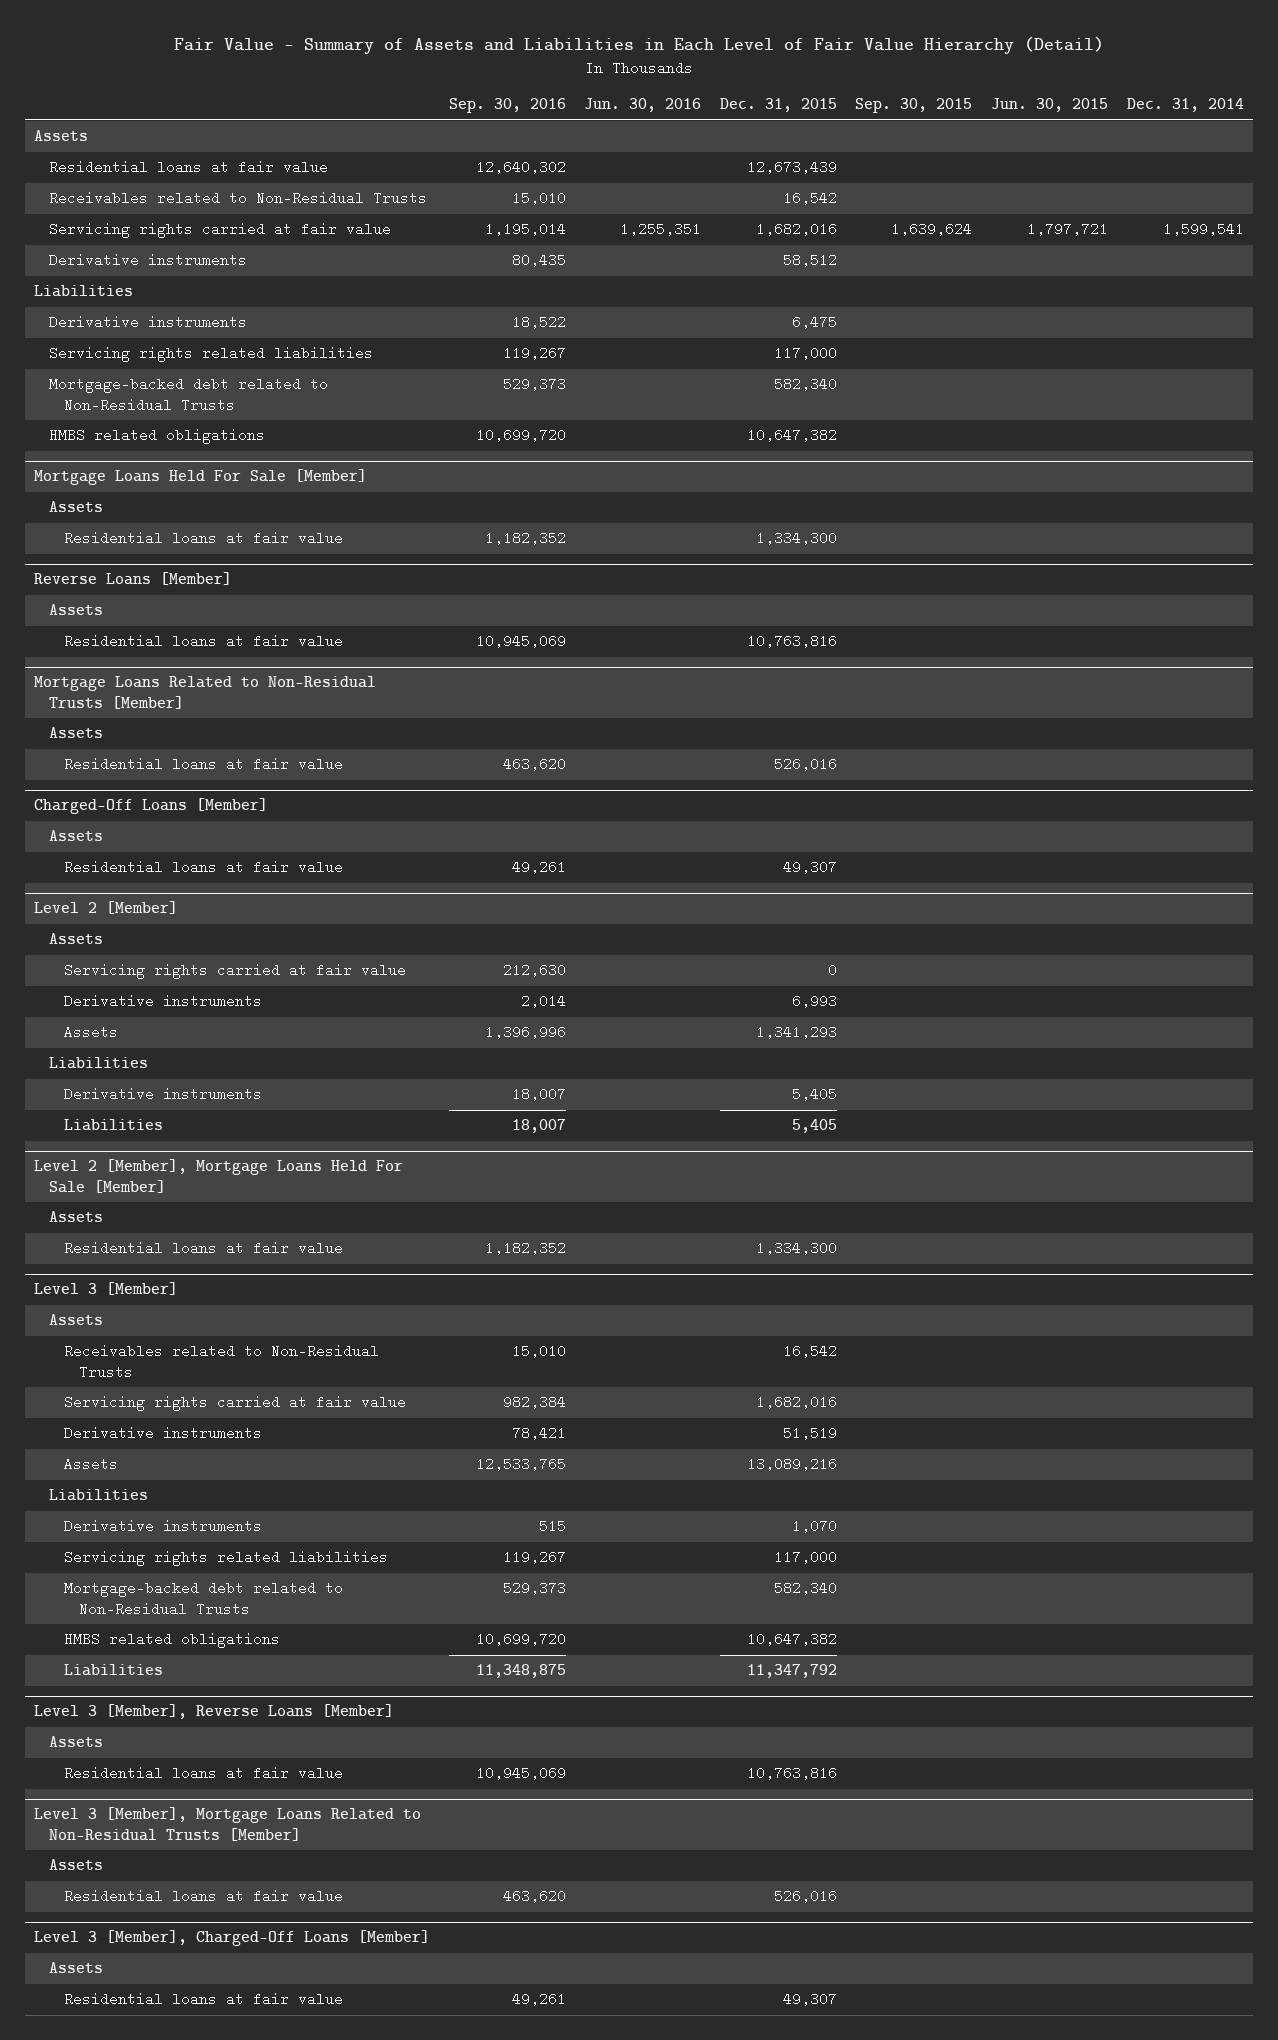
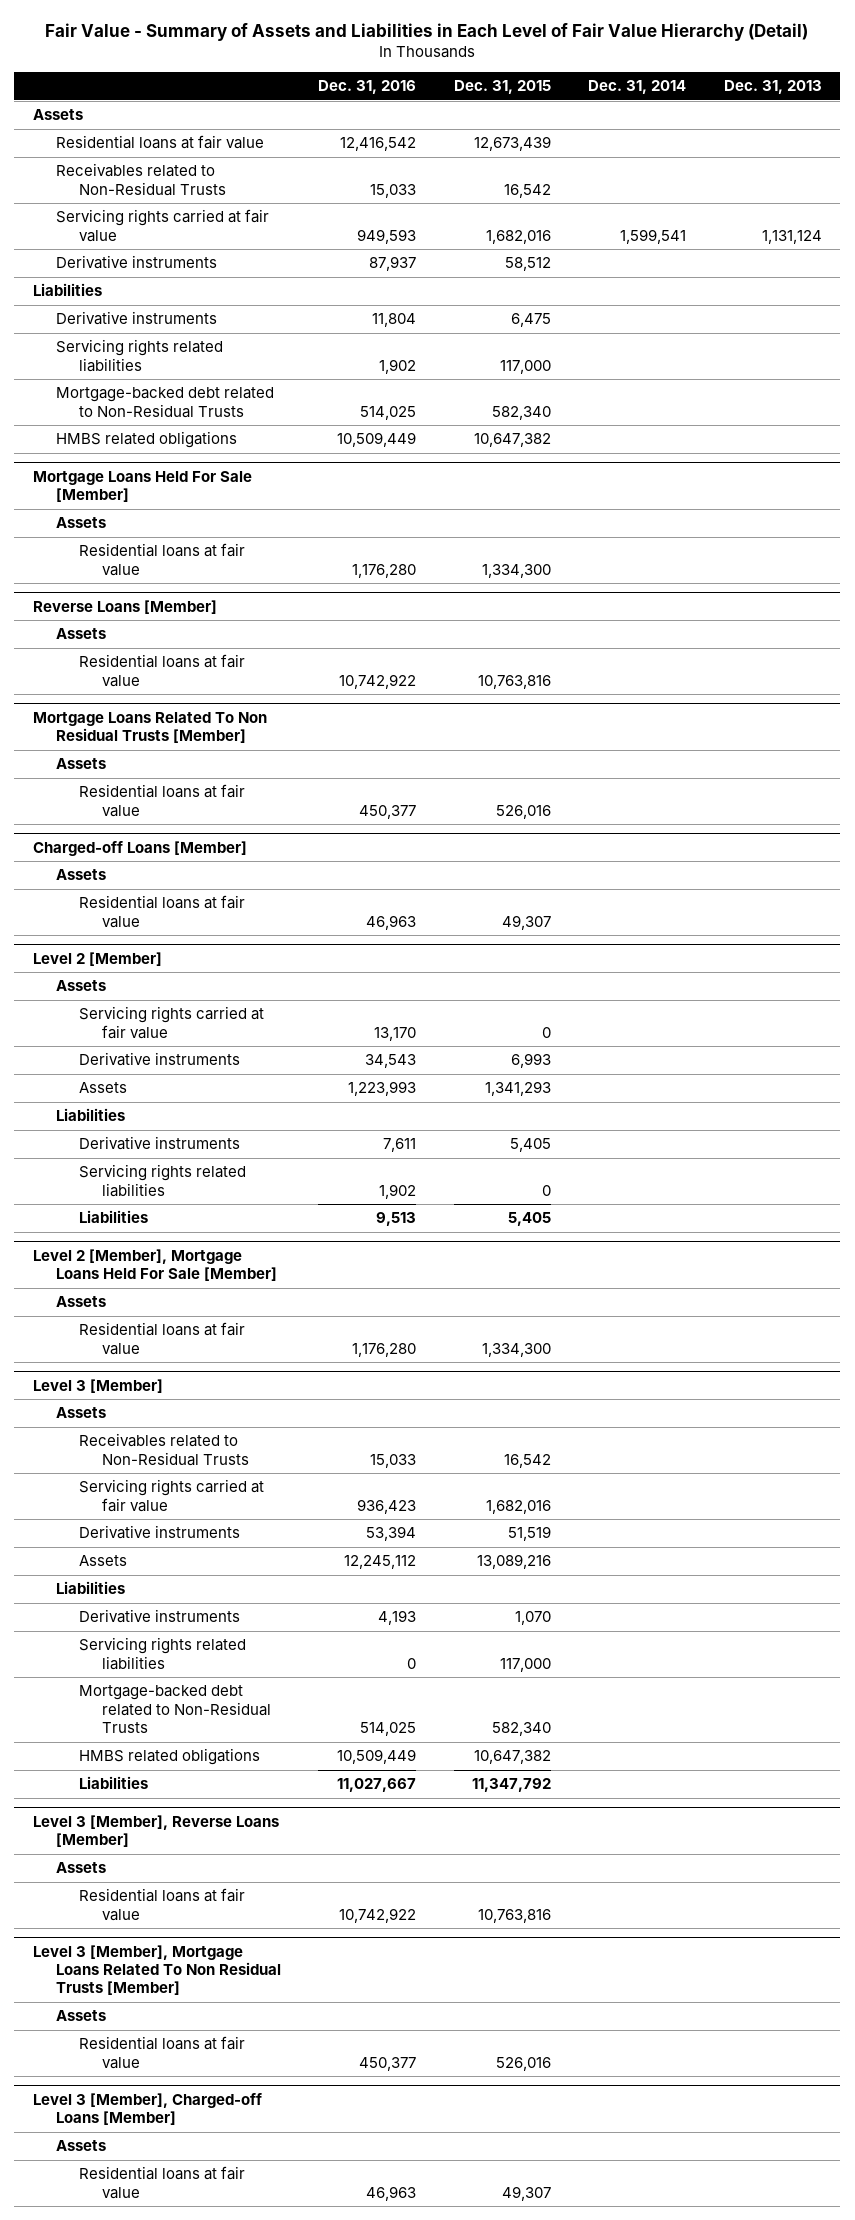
[448,98,566,114] Sep. 30, 2016 -> none
[584,98,702,113] Jun. 30, 2016 -> none
[855,98,973,114] Sep. 30, 2015 -> none
[990,98,1108,113] Jun. 30, 2015 -> none
none -> [318,80,417,95] Dec. 31, 2016
none -> [723,80,822,95] Dec. 31, 2013
[34,676,377,709] Mortgage Loans Related to Non-Residual Trusts [Member] -> [32,711,267,743] Mortgage Loans Related To Non Residual Trusts [Member]
[34,798,269,815] Charged-Off Loans [Member] -> [32,840,247,856] Charged-off Loans [Member]
none -> [78,1164,246,1197] Servicing rights related liabilities
[34,1807,422,1841] Level 3 [Member], Mortgage Loans Related to Non-Residual Trusts [Member] -> [32,1944,281,1996] Level 3 [Member], Mortgage Loans Related To Non Residual Trusts [Member]
[34,1930,431,1947] Level 3 [Member], Charged-Off Loans [Member] -> [32,2092,262,2125] Level 3 [Member], Charged-off Loans [Member]

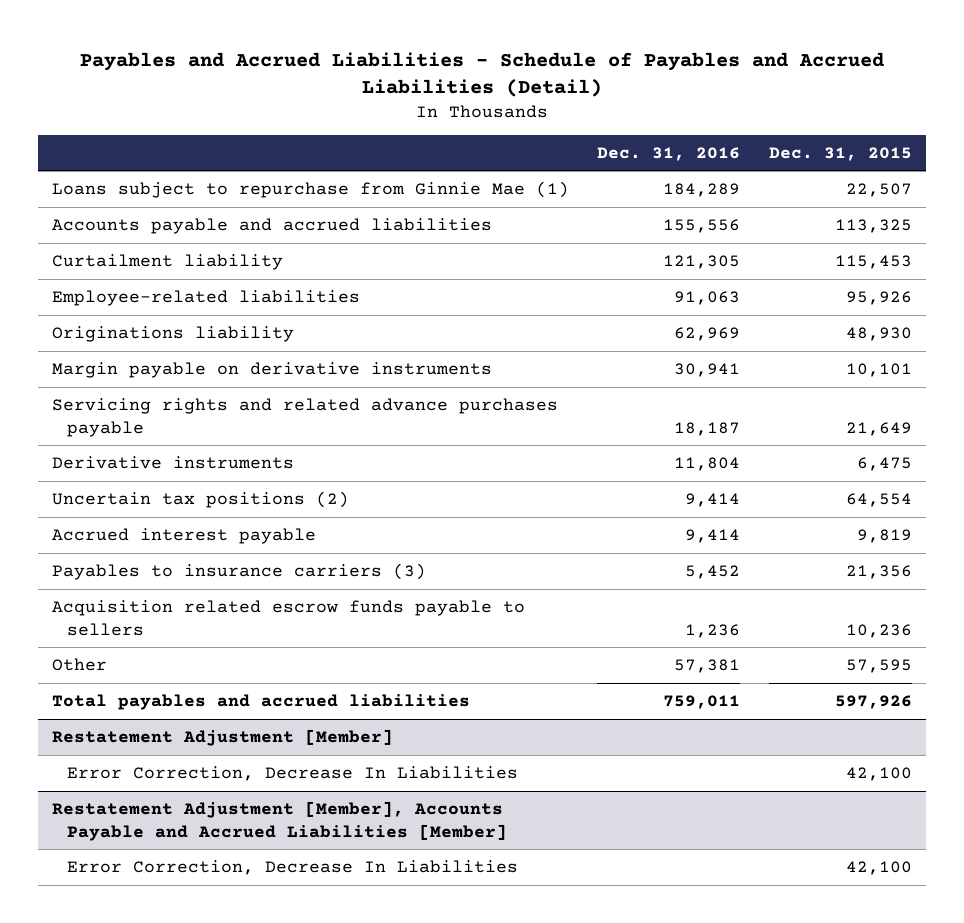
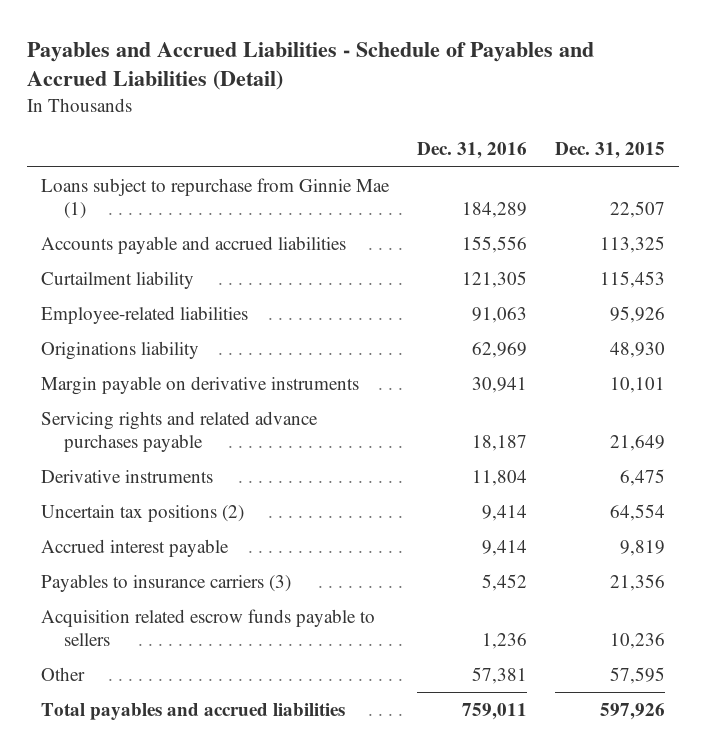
[52,728,394,746] Restatement Adjustment [Member] -> none
[67,765,519,781] Error Correction, Decrease In Liabilities -> none
[52,800,508,841] Restatement Adjustment [Member], Accounts Payable and Accrued Liabilities [Member] -> none
[67,859,519,875] Error Correction, Decrease In Liabilities -> none

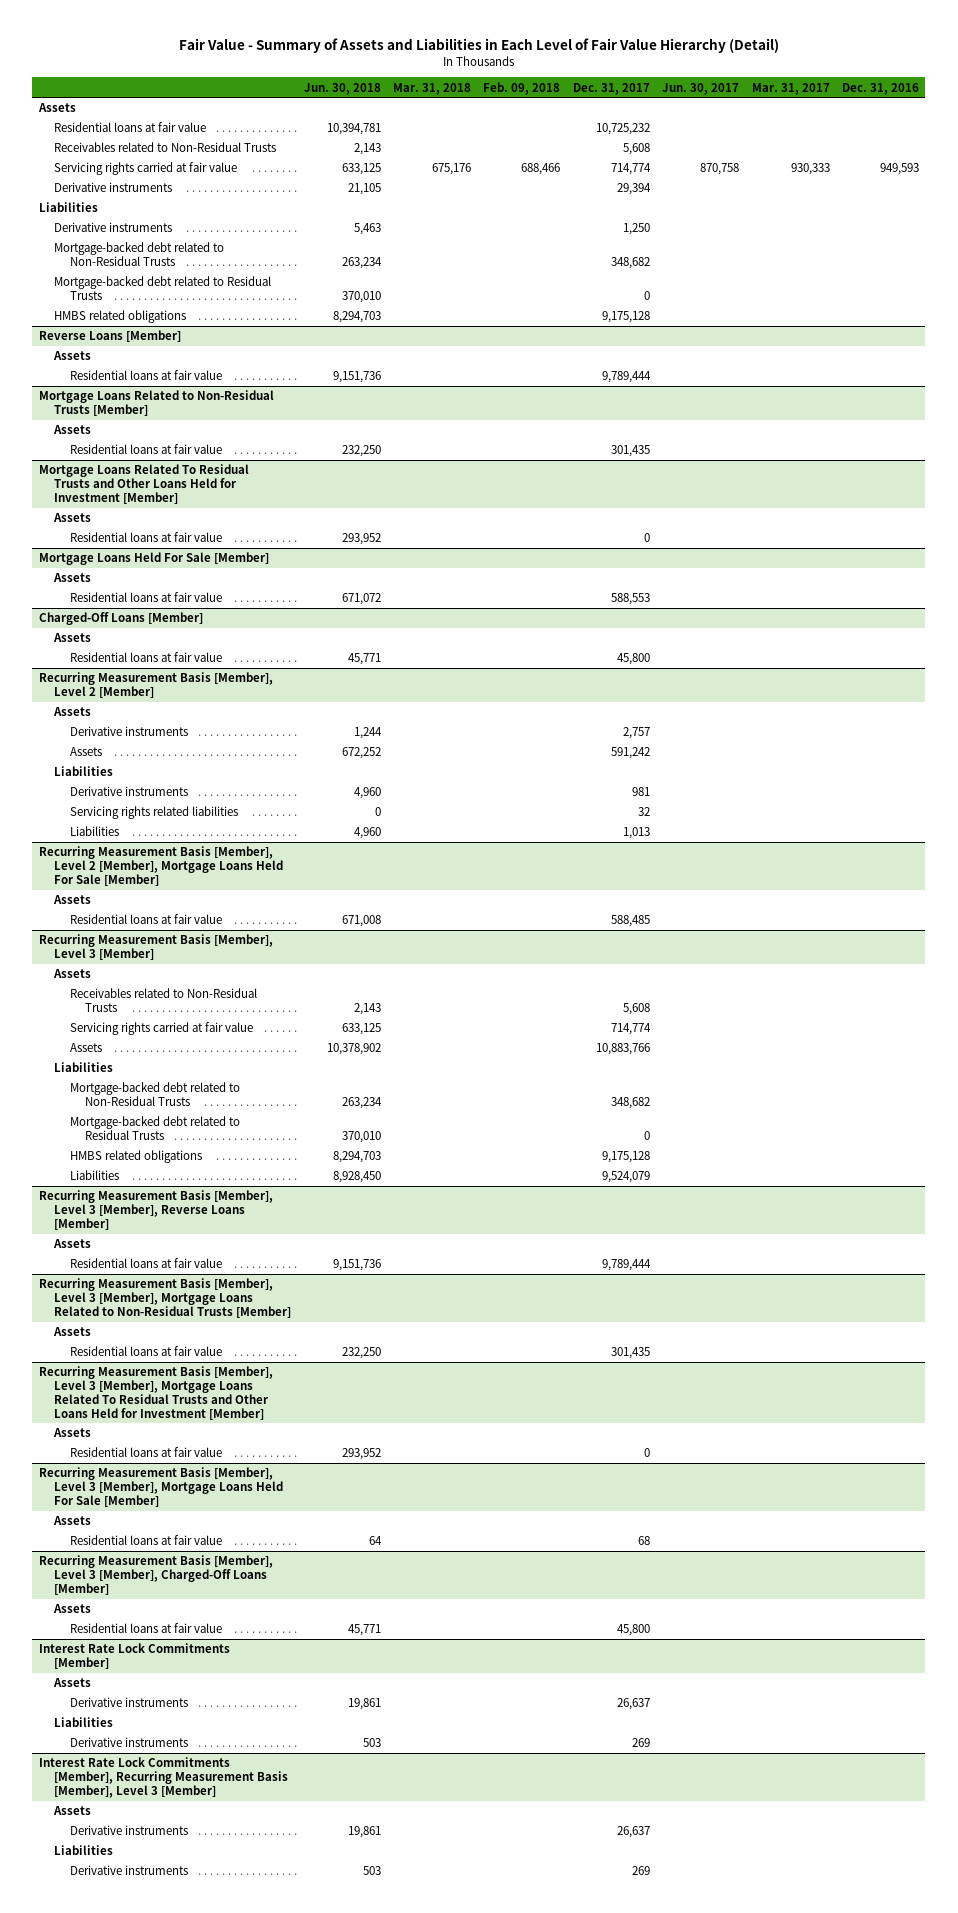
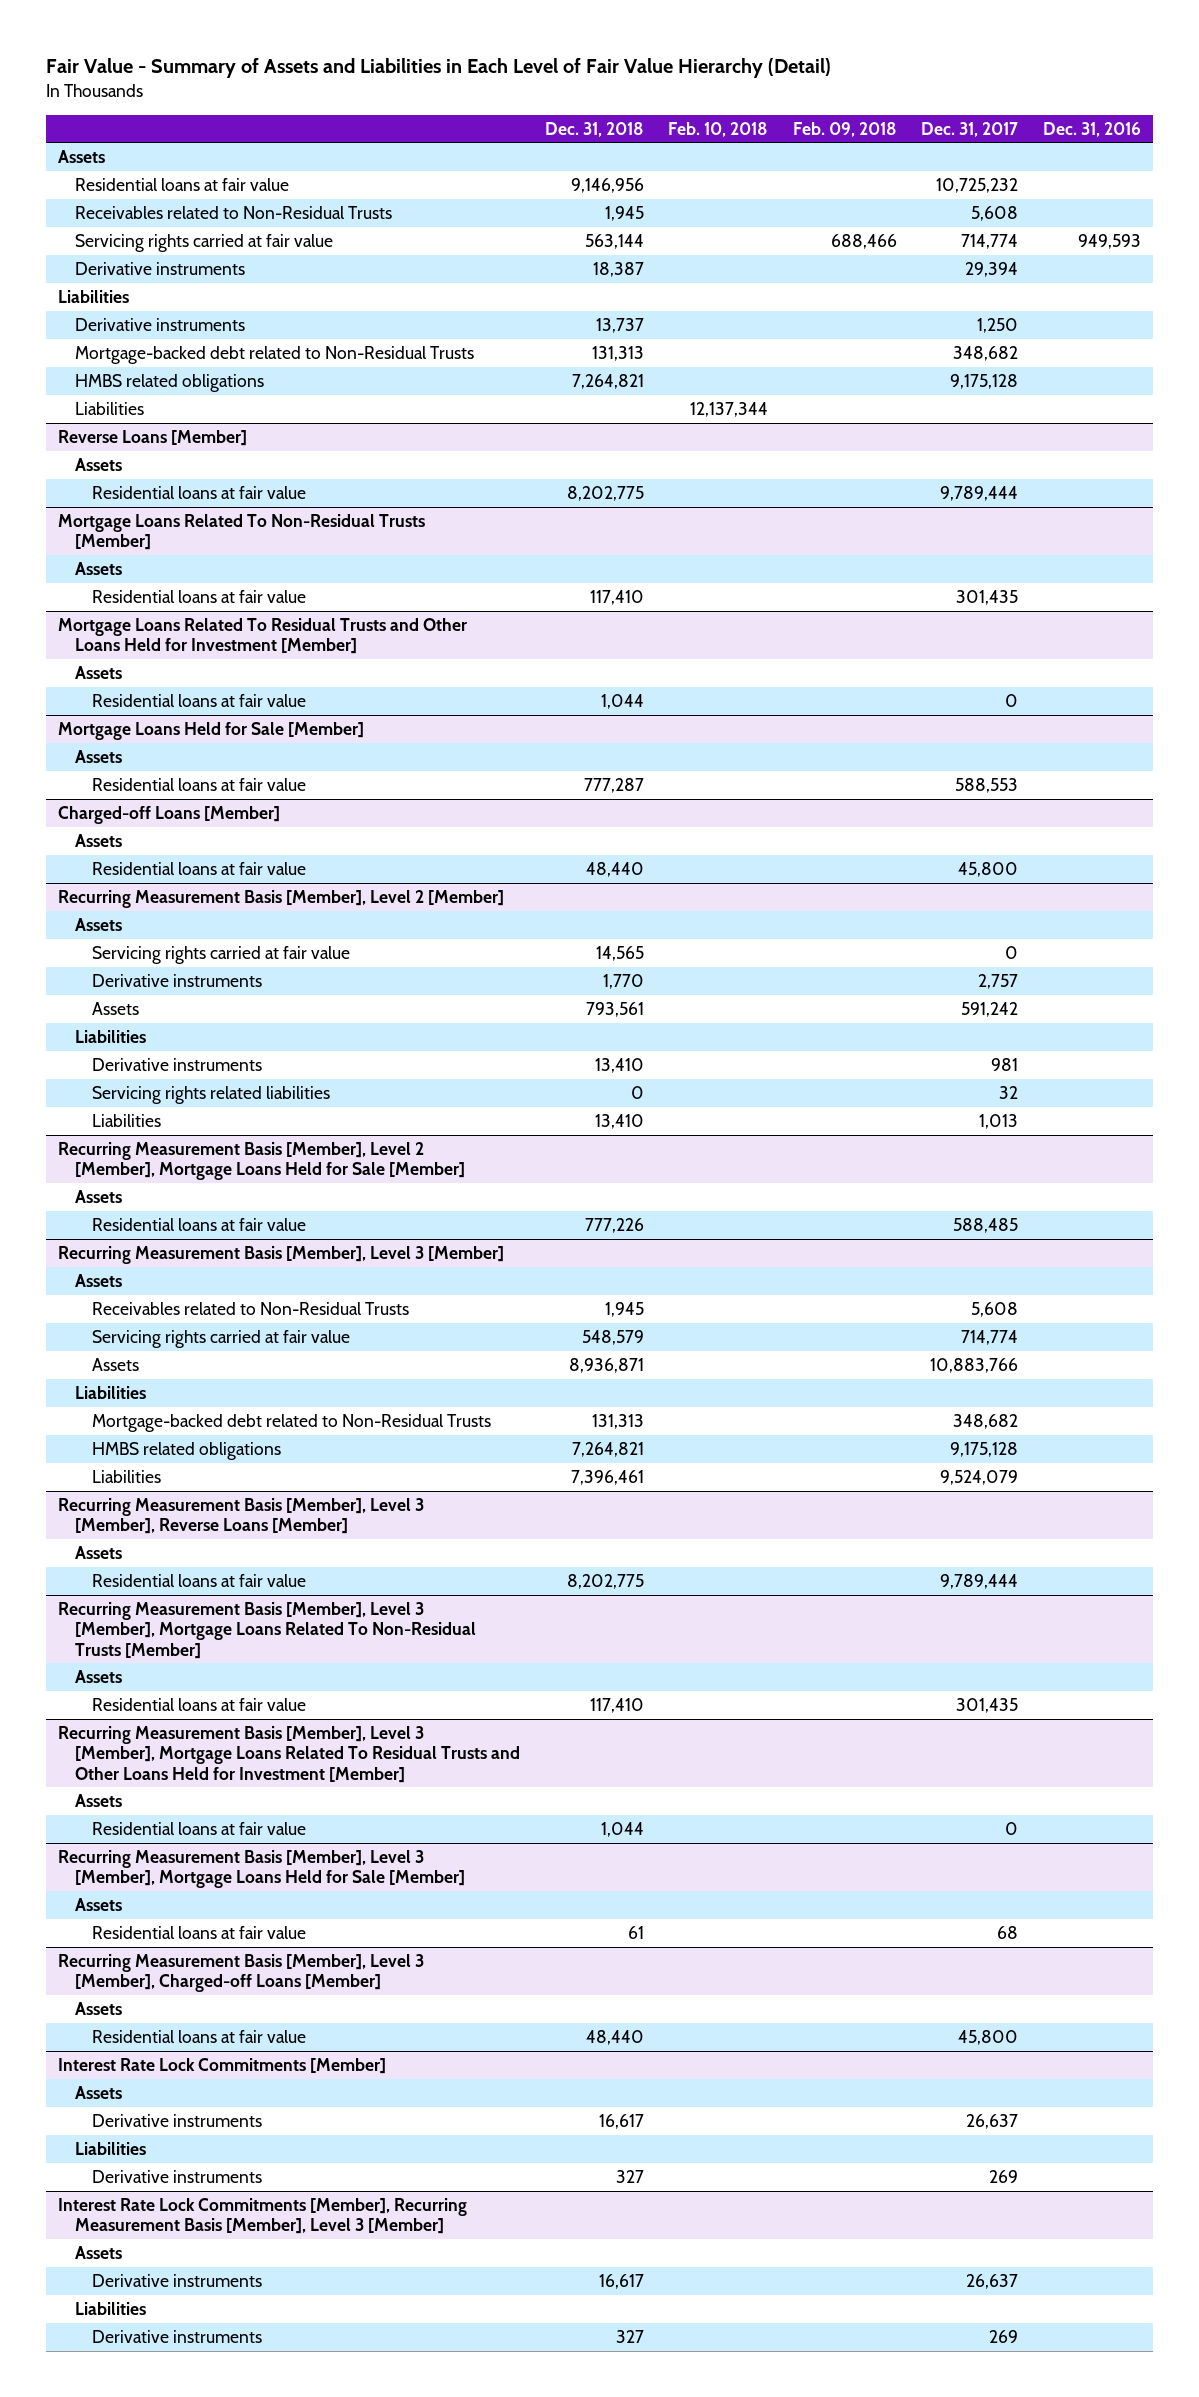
[303,82,381,95] Jun. 30, 2018 -> none
[393,82,472,95] Mar. 31, 2018 -> none
[662,82,740,95] Jun. 30, 2017 -> none
[751,82,830,95] Mar. 31, 2017 -> none
none -> [544,121,644,137] Dec. 31, 2018
none -> [668,121,769,137] Feb. 10, 2018
[54,276,272,301] Mortgage-backed debt related to Residual Trusts -> none
none -> [74,402,144,416] Liabilities
[38,390,274,417] Mortgage Loans Related to Non-Residual Trusts [Member] -> [58,514,426,551] Mortgage Loans Related To Non-Residual Trusts [Member]
[38,552,269,566] Mortgage Loans Held For Sale [Member] -> [58,722,365,741] Mortgage Loans Held for Sale [Member]
[38,612,203,626] Charged-Off Loans [Member] -> [58,806,281,825] Charged-off Loans [Member]
none -> [91,946,350,965] Servicing rights carried at fair value
[38,846,284,886] Recurring Measurement Basis [Member], Level 2 [Member], Mortgage Loans Held For Sale [Member] -> [58,1142,465,1181] Recurring Measurement Basis [Member], Level 2 [Member], Mortgage Loans Held for Sale [Member]
[69,1116,240,1141] Mortgage-backed debt related to Residual Trusts -> none
[38,1278,292,1318] Recurring Measurement Basis [Member], Level 3 [Member], Mortgage Loans Related to Non-Residual Trusts [Member] -> [58,1602,476,1659] Recurring Measurement Basis [Member], Level 3 [Member], Mortgage Loans Related To Non-Residual Trusts [Member]
[38,1467,284,1507] Recurring Measurement Basis [Member], Level 3 [Member], Mortgage Loans Held For Sale [Member] -> [58,1850,465,1889] Recurring Measurement Basis [Member], Level 3 [Member], Mortgage Loans Held for Sale [Member]
[38,1555,273,1595] Recurring Measurement Basis [Member], Level 3 [Member], Charged-Off Loans [Member] -> [58,1954,425,1993] Recurring Measurement Basis [Member], Level 3 [Member], Charged-off Loans [Member]

